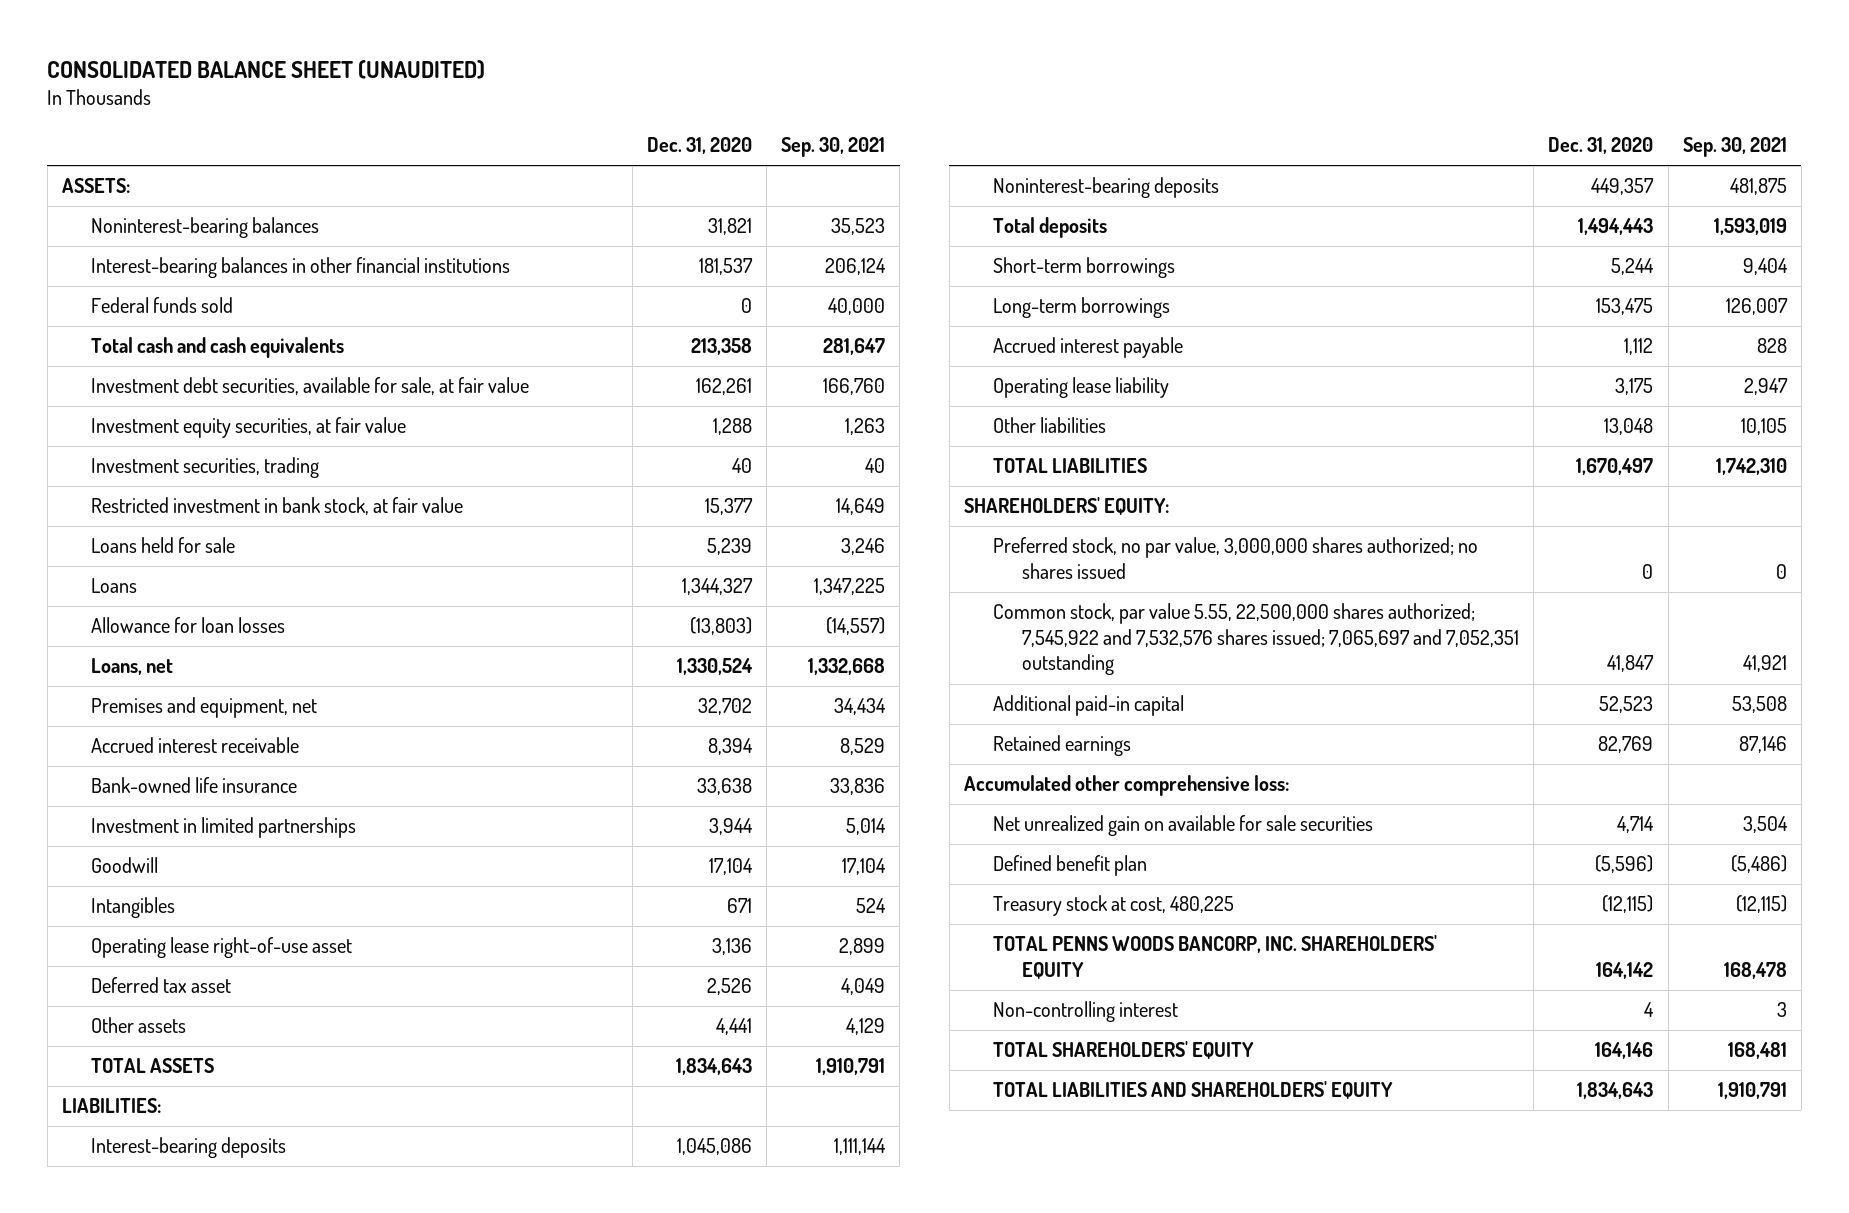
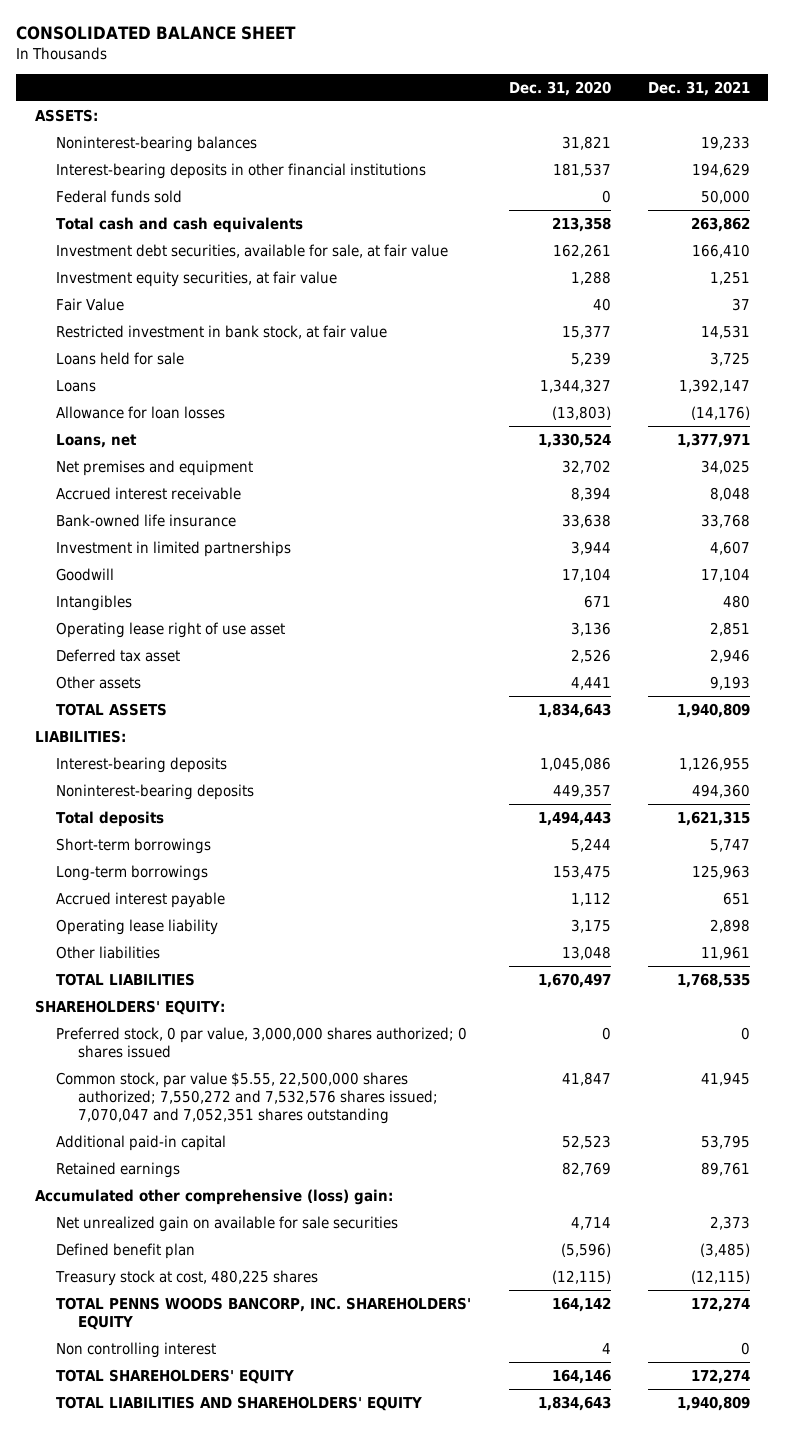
[47,60,486,80] CONSOLIDATED BALANCE SHEET (UNAUDITED) -> [16,26,297,41] CONSOLIDATED BALANCE SHEET
[781,137,886,158] Sep. 30, 2021 -> none
none -> [647,80,750,96] Dec. 31, 2021
[91,257,511,279] Interest-bearing balances in other financial institutions -> [56,162,427,179] Interest-bearing deposits in other financial institutions
[91,457,320,479] Investment securities, trading -> [56,297,125,311] Fair Value
[91,697,318,719] Premises and equipment, net -> [56,459,254,476] Net premises and equipment
[91,937,353,959] Operating lease right-of-use asset -> [56,621,286,638] Operating lease right of use asset
[992,537,1478,579] Preferred stock, no par value, 3,000,000 shares authorized; no shares issued -> [56,1026,468,1059] Preferred stock, 0 par value, 3,000,000 shares authorized; 0 shares issued
[992,603,1520,676] Common stock, par value 5.55, 22,500,000 shares authorized; 7,545,922 and 7,532,576 shares issued; 7,065,697 and 7,052,351 outstanding -> [56,1071,439,1125] Common stock, par value $5.55, 22,500,000 shares authorized; 7,550,272 and 7,532,576 shares issued; 7,070,047 and 7,052,351 shares outstanding
[963,775,1289,797] Accumulated other comprehensive loss: -> [34,1188,393,1205] Accumulated other comprehensive (loss) gain:
[992,895,1234,917] Treasury stock at cost, 480,225 -> [55,1269,319,1286] Treasury stock at cost, 480,225 shares
[992,1001,1178,1023] Non-controlling interest -> [56,1341,217,1358] Non controlling interest

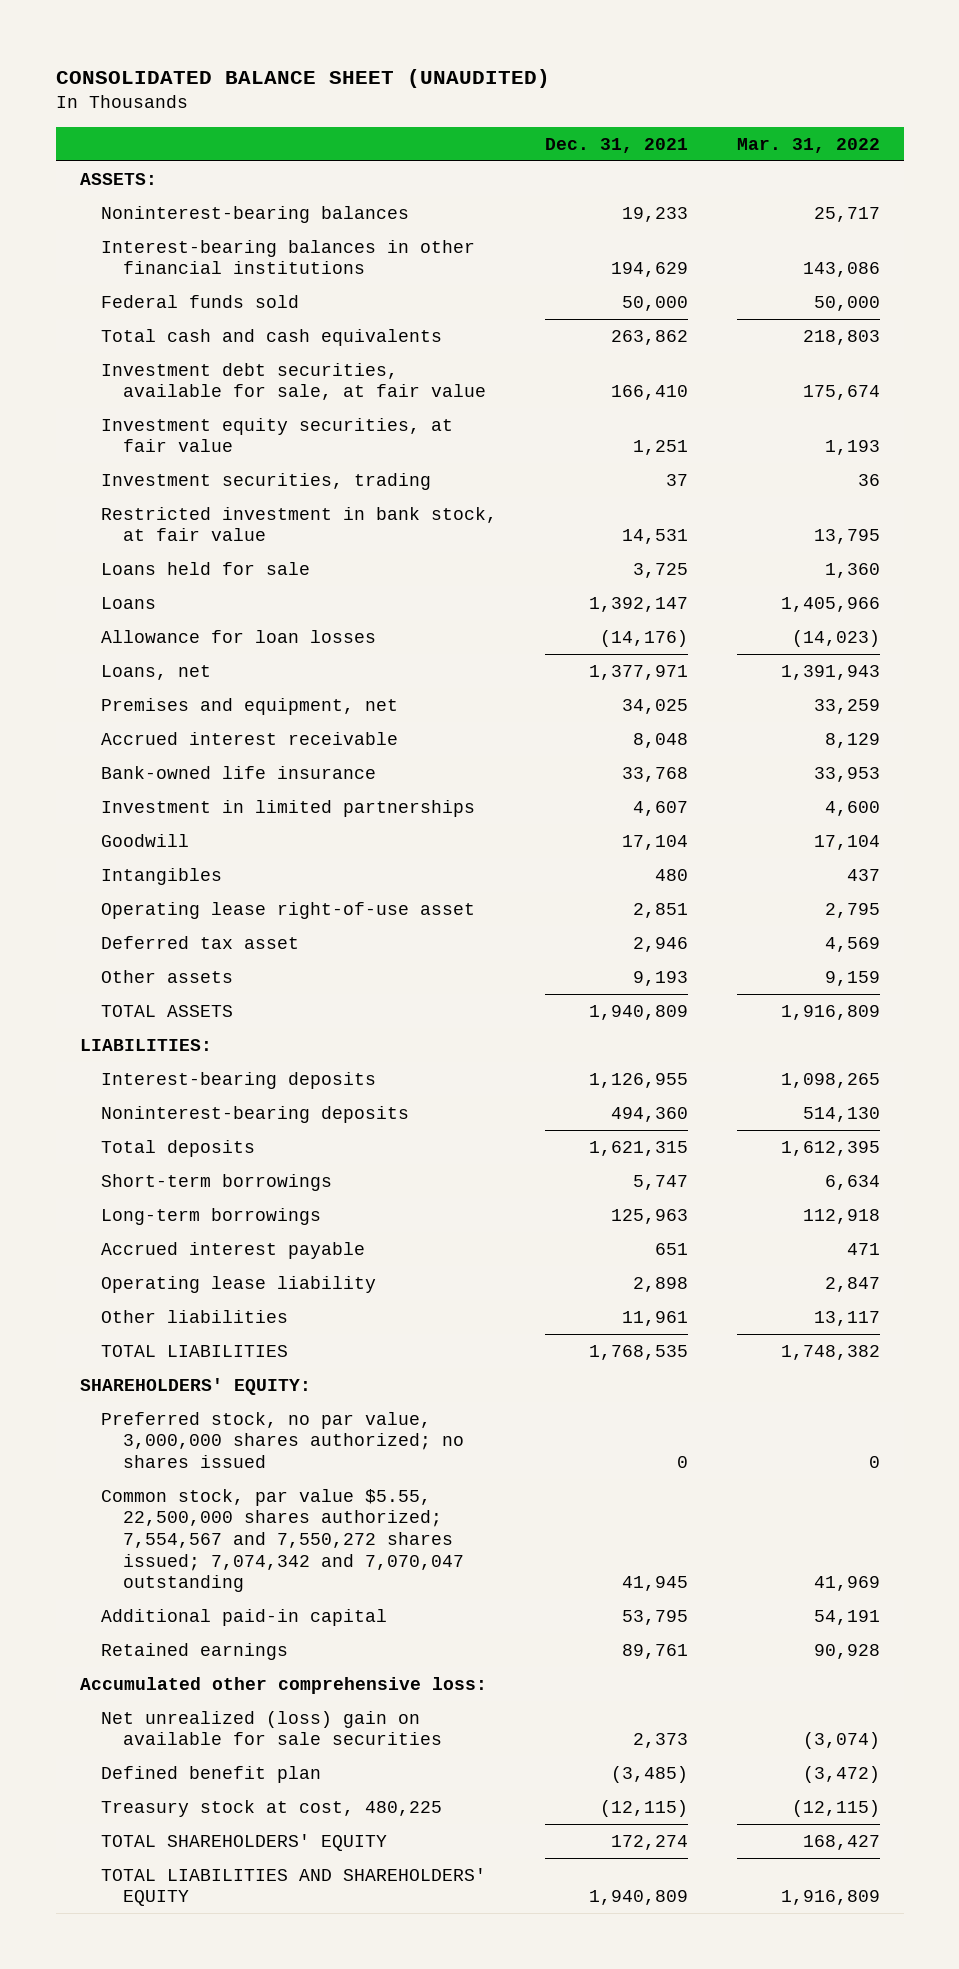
[16,26,297,41] CONSOLIDATED BALANCE SHEET -> [55,68,550,88] CONSOLIDATED BALANCE SHEET (UNAUDITED)
[508,80,611,96] Dec. 31, 2020 -> none
none -> [736,137,880,153] Mar. 31, 2022
[56,162,427,179] Interest-bearing deposits in other financial institutions -> [101,239,476,275] Interest-bearing balances in other financial institutions
[56,297,125,311] Fair Value -> [101,472,432,490] Investment securities, trading
[56,459,254,476] Net premises and equipment -> [101,697,399,715] Premises and equipment, net
[56,621,286,638] Operating lease right of use asset -> [101,901,476,919] Operating lease right-of-use asset
[56,1026,468,1059] Preferred stock, 0 par value, 3,000,000 shares authorized; 0 shares issued -> [101,1411,464,1468] Preferred stock, no par value, 3,000,000 shares authorized; no shares issued
[56,1071,439,1125] Common stock, par value $5.55, 22,500,000 shares authorized; 7,550,272 and 7,532,576 shares issued; 7,070,047 and 7,052,351 shares outstanding -> [101,1488,464,1593] Common stock, par value $5.55, 22,500,000 shares authorized; 7,554,567 and 7,550,272 shares issued; 7,074,342 and 7,070,047 outstanding
[34,1188,393,1205] Accumulated other comprehensive (loss) gain: -> [79,1676,487,1694] Accumulated other comprehensive loss:
[56,1215,399,1232] Net unrealized gain on available for sale securities -> [101,1710,442,1746] Net unrealized (loss) gain on available for sale securities
[56,1296,472,1331] TOTAL PENNS WOODS BANCORP, INC. SHAREHOLDERS' EQUITY -> none
[56,1341,217,1358] Non controlling interest -> none
[55,1269,319,1286] Treasury stock at cost, 480,225 shares -> [101,1799,443,1817] Treasury stock at cost, 480,225

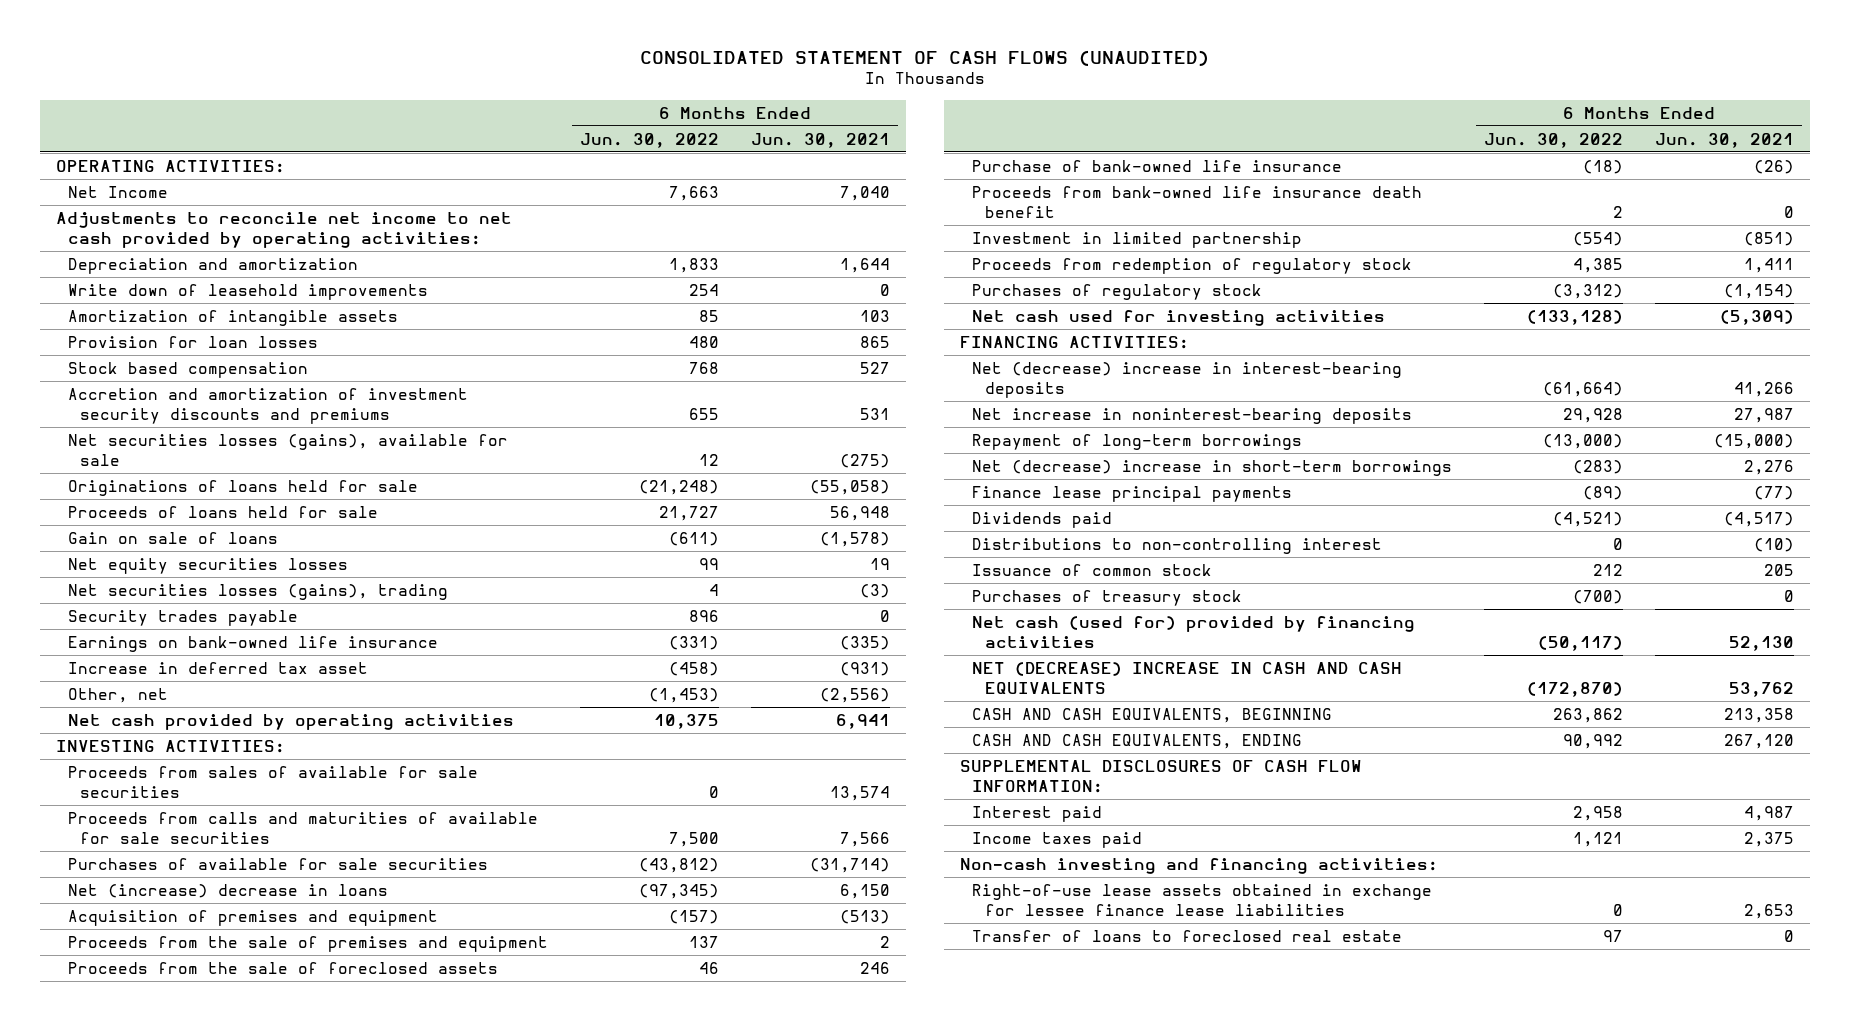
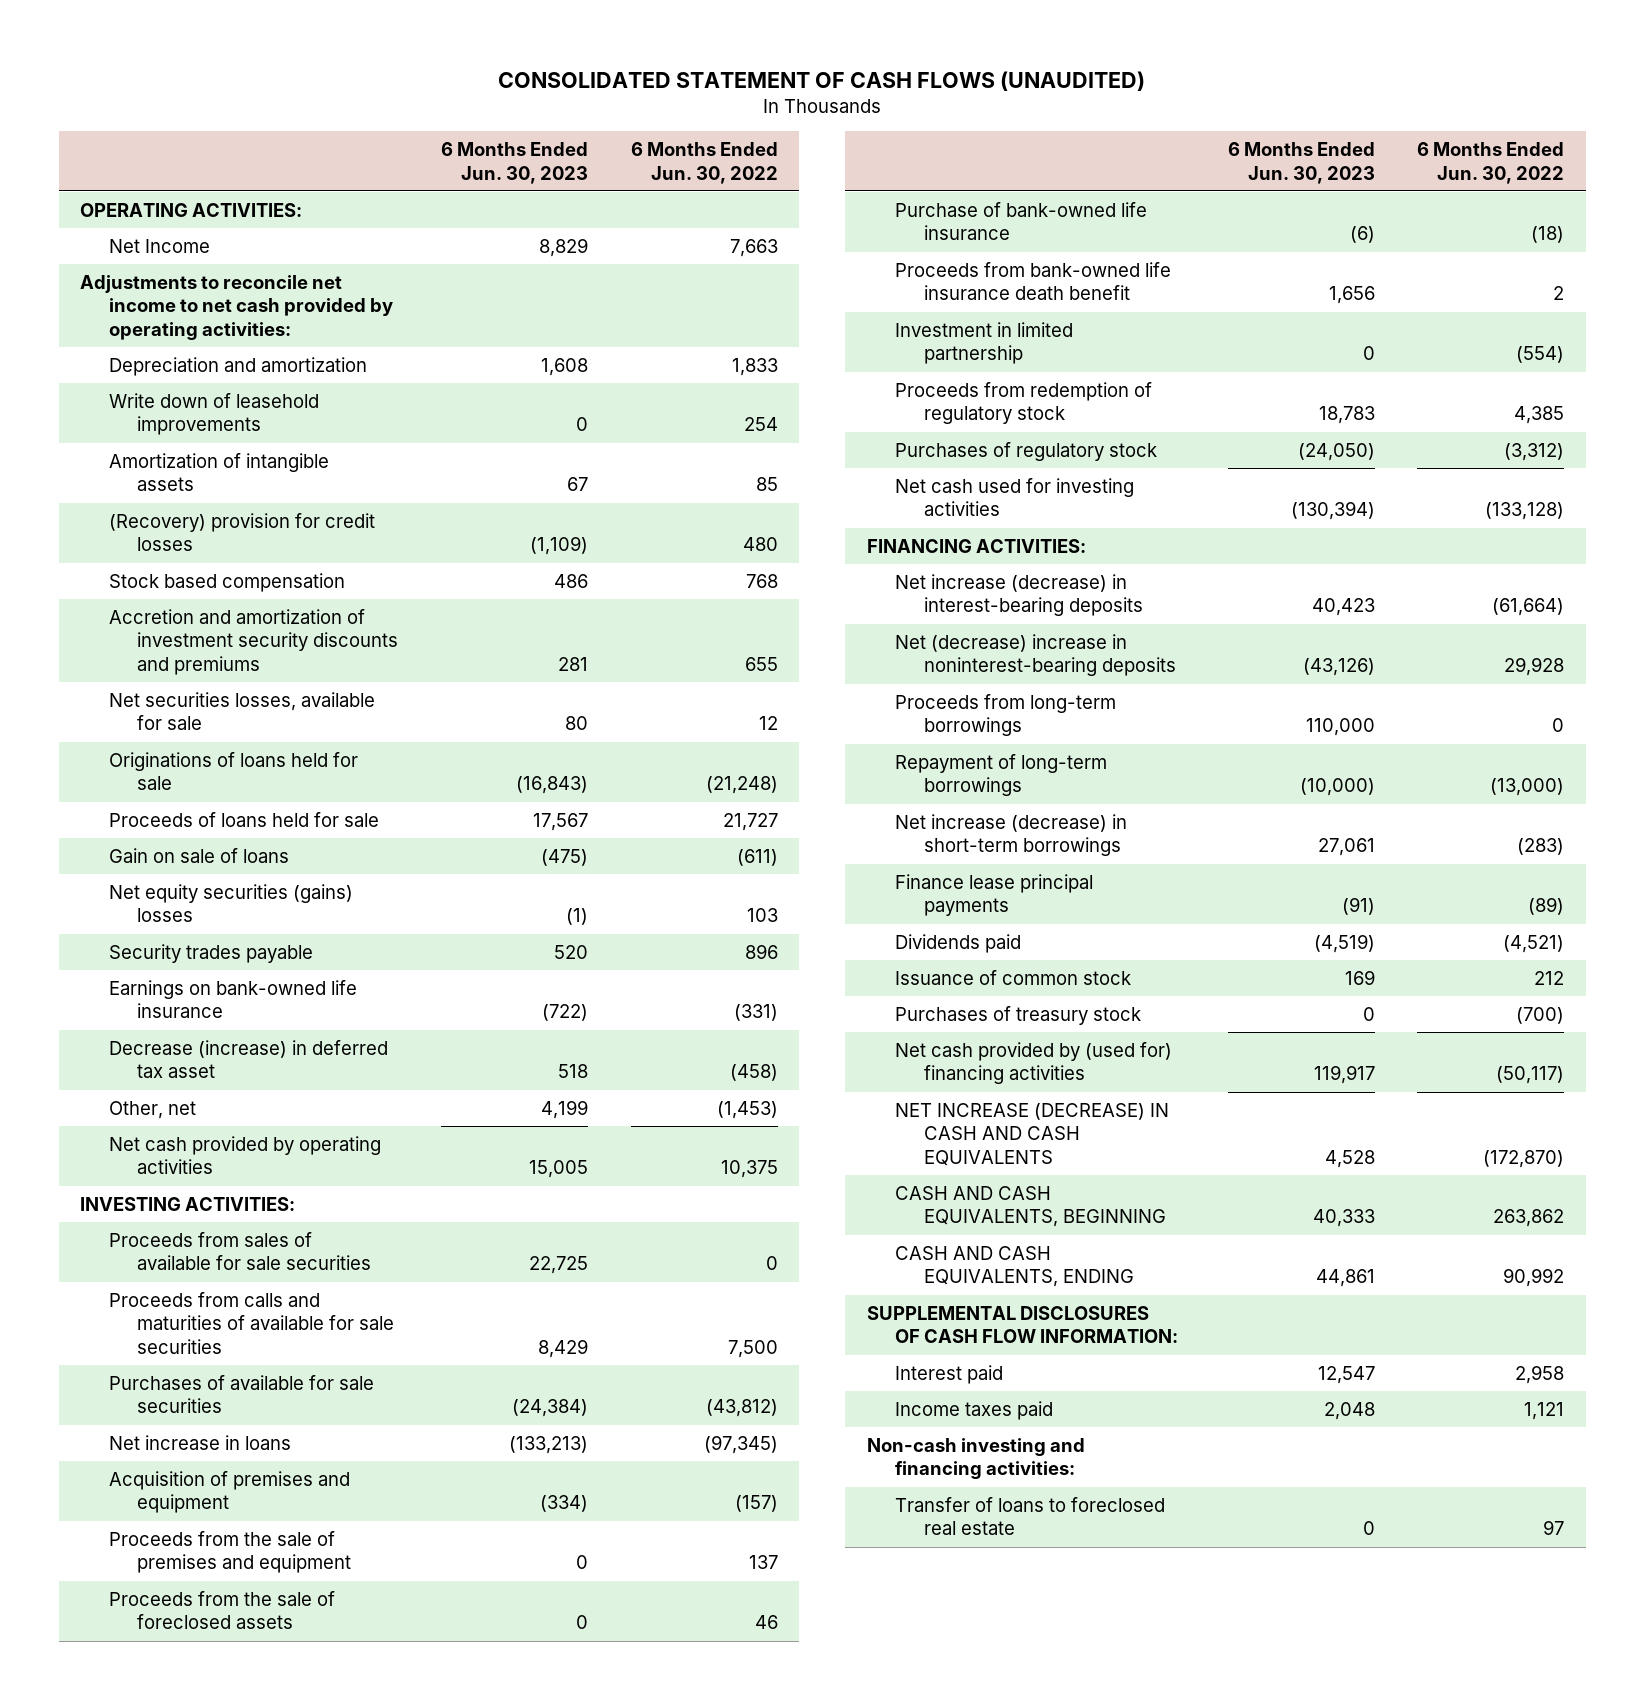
[750,132,890,148] Jun. 30, 2021 -> none
none -> [440,141,588,184] 6 Months Ended Jun. 30, 2023
[68,335,319,348] Provision for loan losses -> [108,512,375,552] (Recovery) provision for credit losses
[68,433,509,466] Net securities losses (gains), available for sale -> [108,691,375,731] Net securities losses, available for sale
[68,583,449,600] Net securities losses (gains), trading -> none
[68,557,349,574] Net equity securities losses -> [108,883,353,923] Net equity securities (gains) losses
[698,557,719,570] 99 -> [746,908,778,923] 103
[68,661,369,674] Increase in deferred tax asset -> [108,1039,388,1079] Decrease (increase) in deferred tax asset
[68,883,389,898] Net (increase) decrease in loans -> [108,1434,291,1450] Net increase in loans
[972,361,1403,398] Net (decrease) increase in interest-bearing deposits -> [895,573,1143,617] Net increase (decrease) in interest-bearing deposits
[972,407,1413,424] Net increase in noninterest-bearing deposits -> [895,633,1176,677] Net (decrease) increase in noninterest-bearing deposits
none -> [895,693,1117,737] Proceeds from long-term borrowings
[972,459,1453,476] Net (decrease) increase in short-term borrowings -> [895,813,1128,857] Net increase (decrease) in short-term borrowings
[972,537,1383,554] Distributions to non-controlling interest -> none
[972,615,1416,648] Net cash (used for) provided by financing activities -> [895,1041,1173,1085] Net cash provided by (used for) financing activities
[972,661,1403,694] NET (DECREASE) INCREASE IN CASH AND CASH EQUIVALENTS -> [895,1102,1170,1167] NET INCREASE (DECREASE) IN CASH AND CASH EQUIVALENTS
[972,883,1433,916] Right-of-use lease assets obtained in exchange for lessee finance lease liabilities -> none

